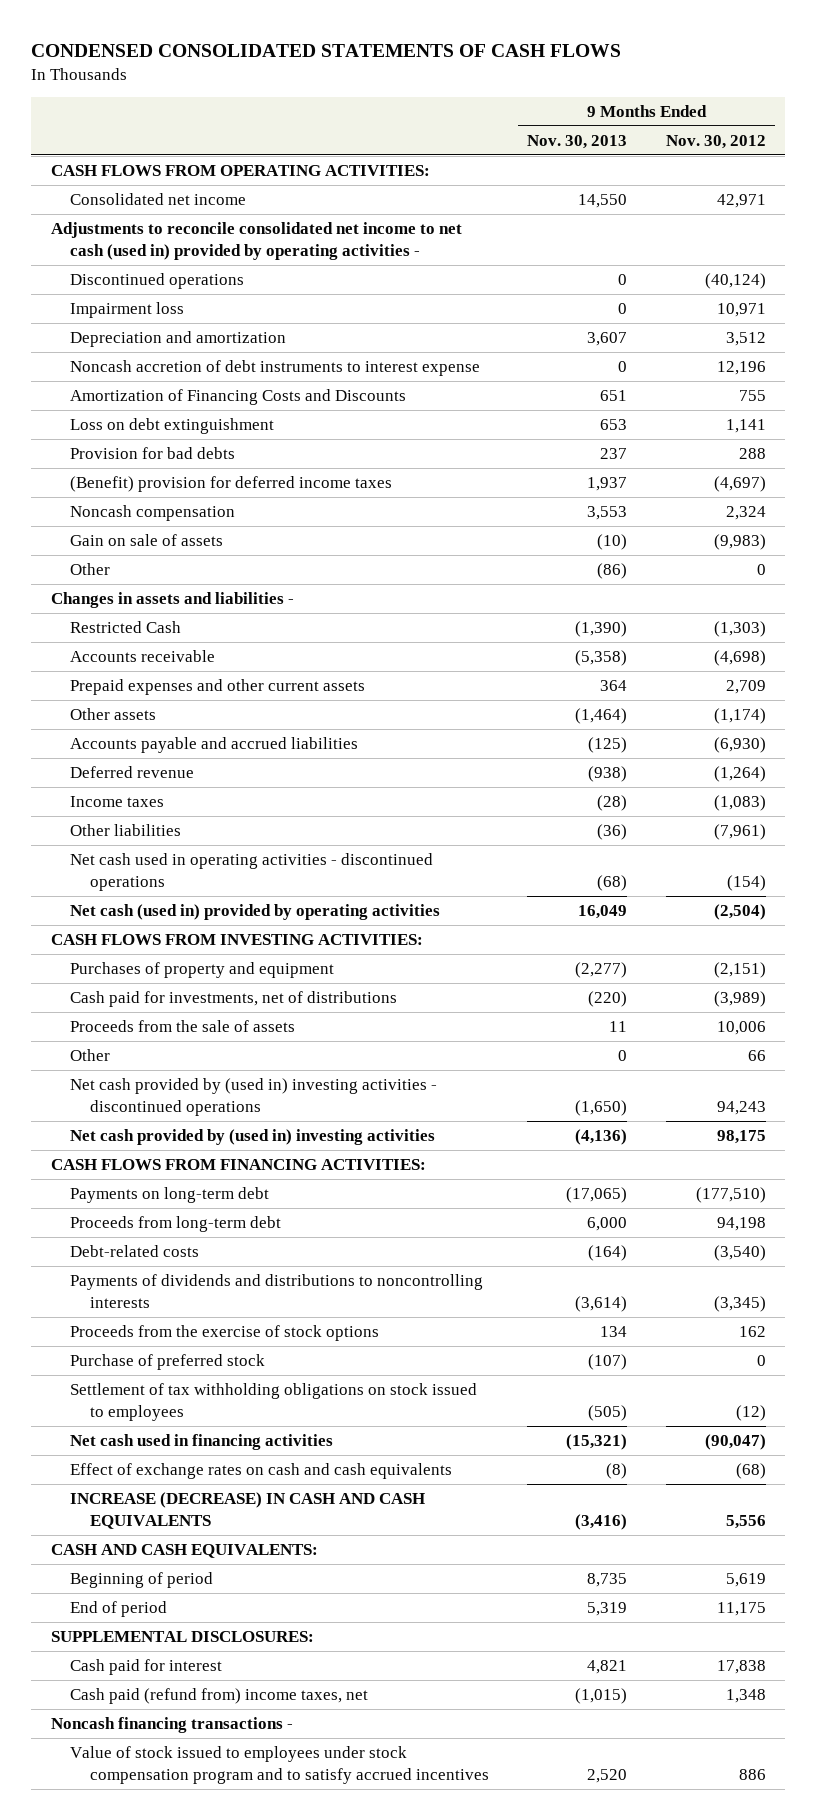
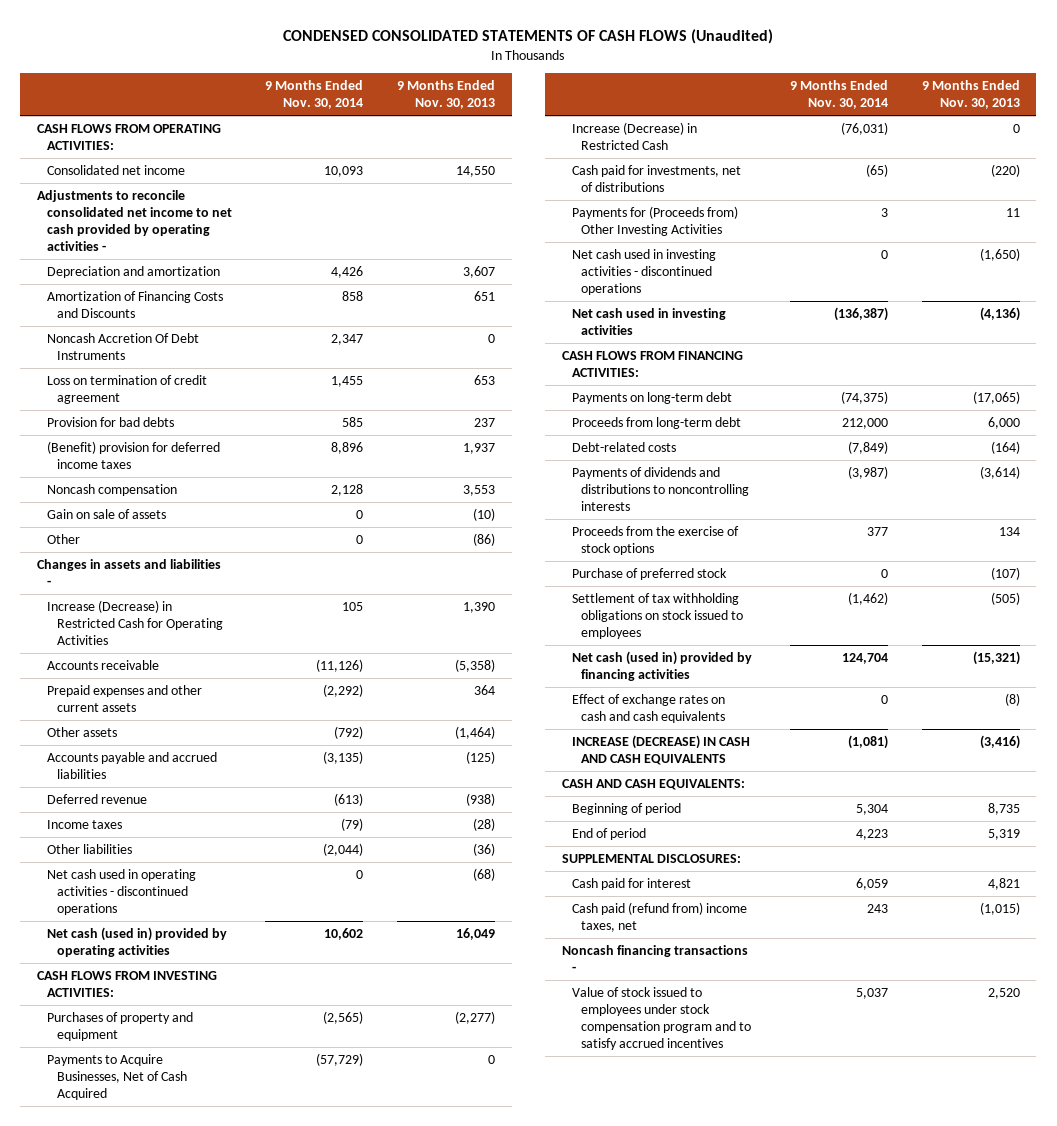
[31,44,622,58] CONDENSED CONSOLIDATED STATEMENTS OF CASH FLOWS -> [283,29,774,45] CONDENSED CONSOLIDATED STATEMENTS OF CASH FLOWS (Unaudited)
[665,134,766,149] Nov. 30, 2012 -> none
none -> [265,79,364,109] 9 Months Ended Nov. 30, 2014
[70,272,245,289] Discontinued operations -> none
[70,301,185,318] Impairment loss -> none
[50,221,462,260] Adjustments to reconcile consolidated net income to net cash (used in) provided by operating activities - -> [37,189,232,251] Adjustments to reconcile consolidated net income to net cash provided by operating activities -
[70,359,481,376] Noncash accretion of debt instruments to interest expense -> none
none -> [46,332,199,360] Noncash Accretion Of Debt Instruments
[70,417,275,434] Loss on debt extinguishment -> [46,374,207,404] Loss on termination of credit agreement
[70,620,182,633] Restricted Cash -> none
none -> [46,599,223,645] Increase (Decrease) in Restricted Cash for Operating Activities
none -> [46,1053,187,1100] Payments to Acquire Businesses, Net of Cash Acquired
none -> [571,121,697,150] Increase (Decrease) in Restricted Cash
[70,1019,296,1032] Proceeds from the sale of assets -> none
[70,1048,111,1061] Other -> none
none -> [571,205,738,236] Payments for (Proceeds from) Other Investing Activities
[70,1077,438,1116] Net cash provided by (used in) investing activities - discontinued operations -> [571,248,716,295] Net cash used in investing activities - discontinued operations
[70,1128,436,1145] Net cash provided by (used in) investing activities -> [571,307,726,335] Net cash used in investing activities
[70,1433,334,1450] Net cash used in financing activities -> [571,650,752,681] Net cash (used in) provided by financing activities

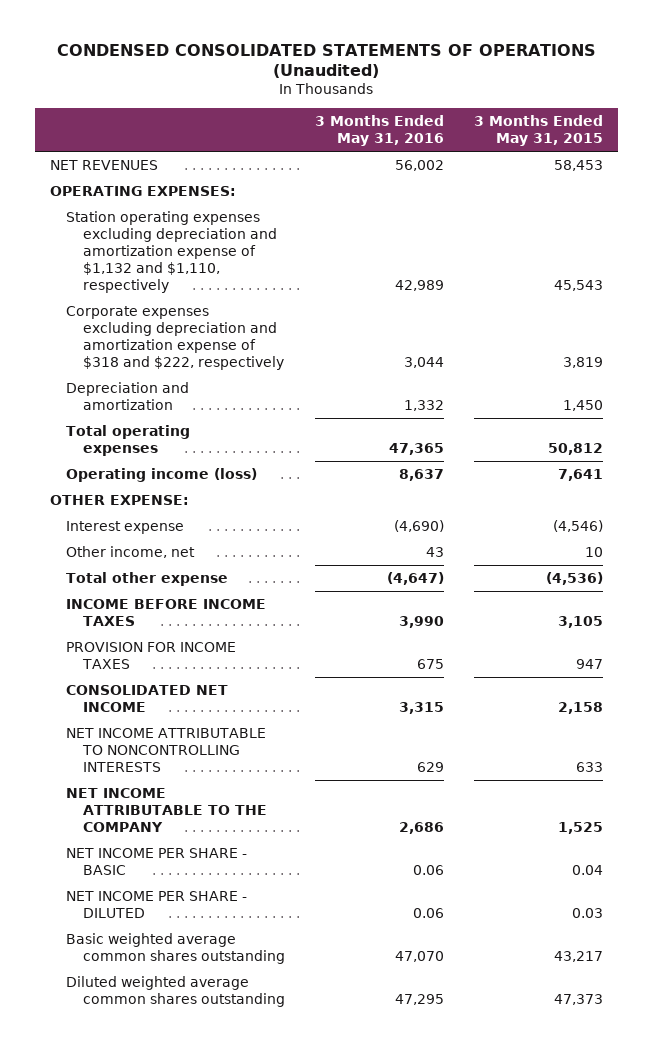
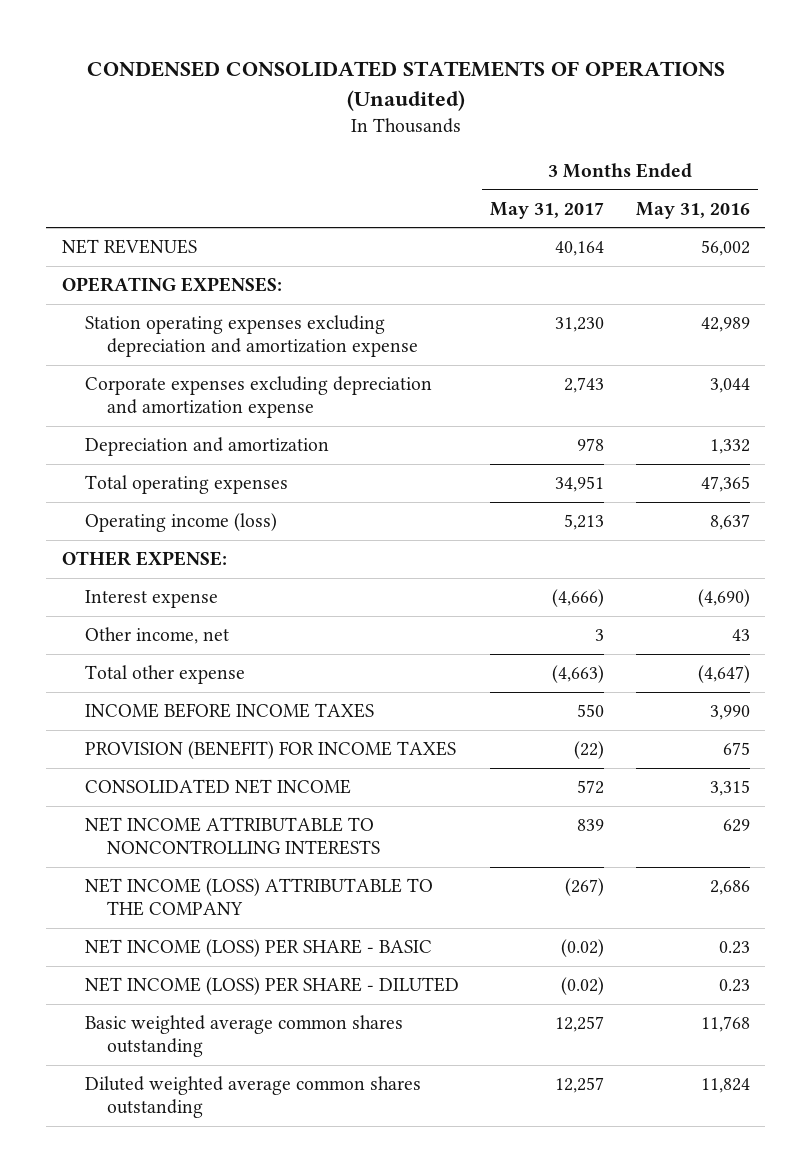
[473,114,603,146] 3 Months Ended May 31, 2015 -> none
none -> [490,201,605,219] May 31, 2017
[66,210,278,293] Station operating expenses excluding depreciation and amortization expense of $1,132 and $1,110, respectively -> [84,315,419,358] Station operating expenses excluding depreciation and amortization expense
[66,305,285,370] Corporate expenses excluding depreciation and amortization expense of $318 and $222, respectively -> [84,376,432,419] Corporate expenses excluding depreciation and amortization expense
[66,641,237,669] PROVISION FOR INCOME TAXES -> [84,741,456,760] PROVISION (BENEFIT) FOR INCOME TAXES
[66,787,268,832] NET INCOME ATTRIBUTABLE TO THE COMPANY -> [84,878,433,917] NET INCOME (LOSS) ATTRIBUTABLE TO THE COMPANY
[66,847,248,875] NET INCOME PER SHARE - BASIC -> [84,939,432,958] NET INCOME (LOSS) PER SHARE - BASIC
[412,864,444,875] 0.06 -> [718,941,750,955] 0.23
[66,890,248,918] NET INCOME PER SHARE - DILUTED -> [84,977,459,996] NET INCOME (LOSS) PER SHARE - DILUTED
[412,907,444,918] 0.06 -> [718,979,750,993] 0.23
[394,950,444,962] 47,070 -> [700,1016,750,1033] 11,768
[394,993,444,1005] 47,295 -> [700,1078,750,1094] 11,824

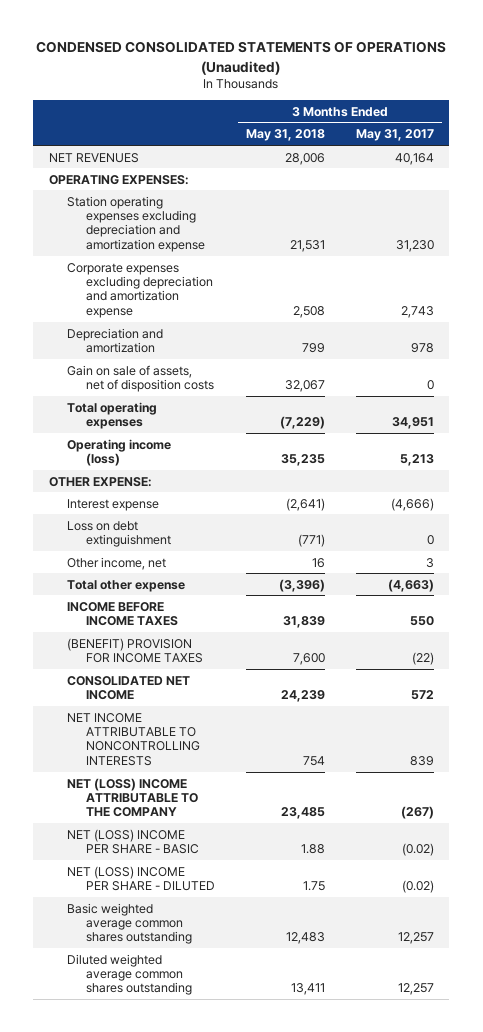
[635,201,750,219] May 31, 2016 -> none
none -> [245,129,325,142] May 31, 2018
none -> [67,364,214,392] Gain on sale of assets, net of disposition costs
none -> [67,520,171,547] Loss on debt extinguishment
[84,741,456,760] PROVISION (BENEFIT) FOR INCOME TAXES -> [67,637,203,663] (BENEFIT) PROVISION FOR INCOME TAXES
[84,878,433,917] NET INCOME (LOSS) ATTRIBUTABLE TO THE COMPANY -> [67,777,198,818] NET (LOSS) INCOME ATTRIBUTABLE TO THE COMPANY
[84,939,432,958] NET INCOME (LOSS) PER SHARE - BASIC -> [67,828,199,854] NET (LOSS) INCOME PER SHARE - BASIC
[84,977,459,996] NET INCOME (LOSS) PER SHARE - DILUTED -> [67,865,215,891] NET (LOSS) INCOME PER SHARE - DILUTED

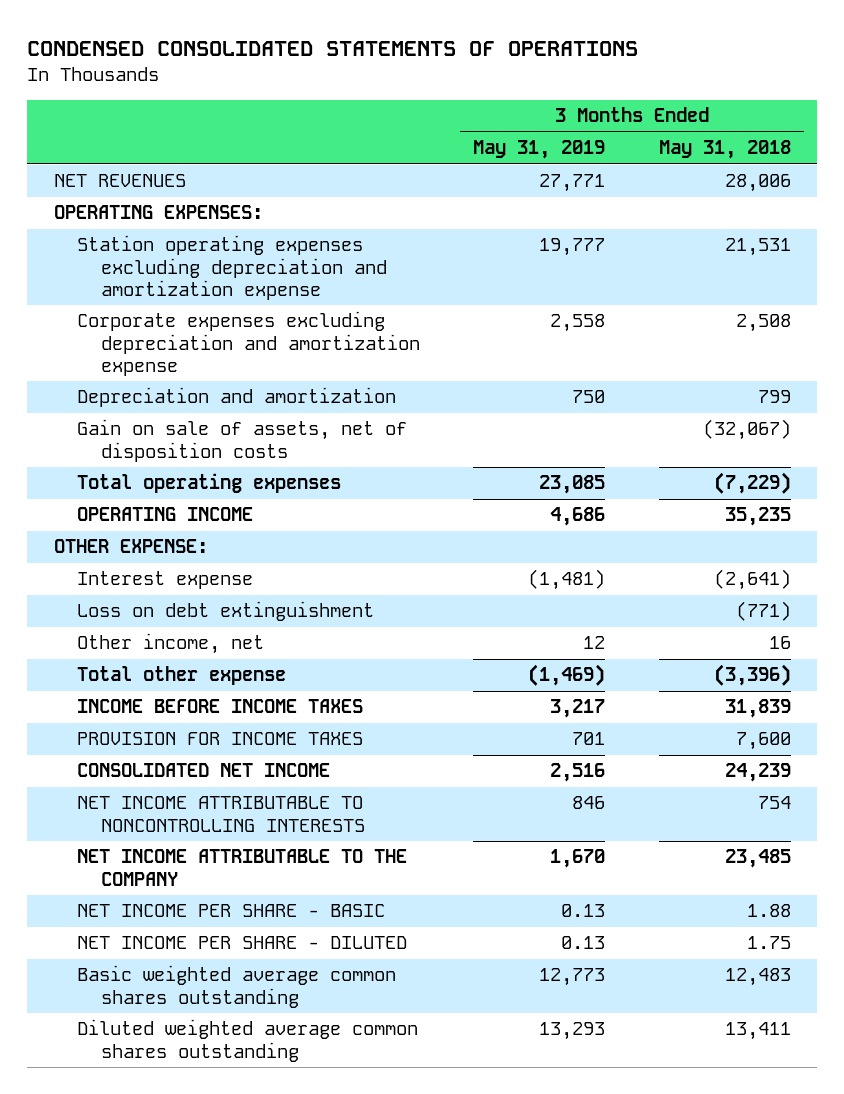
[36,41,447,75] CONDENSED CONSOLIDATED STATEMENTS OF OPERATIONS (Unaudited) -> [26,41,638,57] CONDENSED CONSOLIDATED STATEMENTS OF OPERATIONS
[355,129,434,142] May 31, 2017 -> none
none -> [473,140,606,160] May 31, 2019
[284,379,325,392] 32,067 -> [702,419,791,441] (32,067)
[67,438,172,466] Operating income (loss) -> [77,507,254,522] OPERATING INCOME
[67,637,203,663] (BENEFIT) PROVISION FOR INCOME TAXES -> [77,732,364,746] PROVISION FOR INCOME TAXES
[67,777,198,818] NET (LOSS) INCOME ATTRIBUTABLE TO THE COMPANY -> [77,849,408,886] NET INCOME ATTRIBUTABLE TO THE COMPANY
[67,828,199,854] NET (LOSS) INCOME PER SHARE - BASIC -> [77,904,386,918] NET INCOME PER SHARE - BASIC
[67,865,215,891] NET (LOSS) INCOME PER SHARE - DILUTED -> [77,936,408,950] NET INCOME PER SHARE - DILUTED

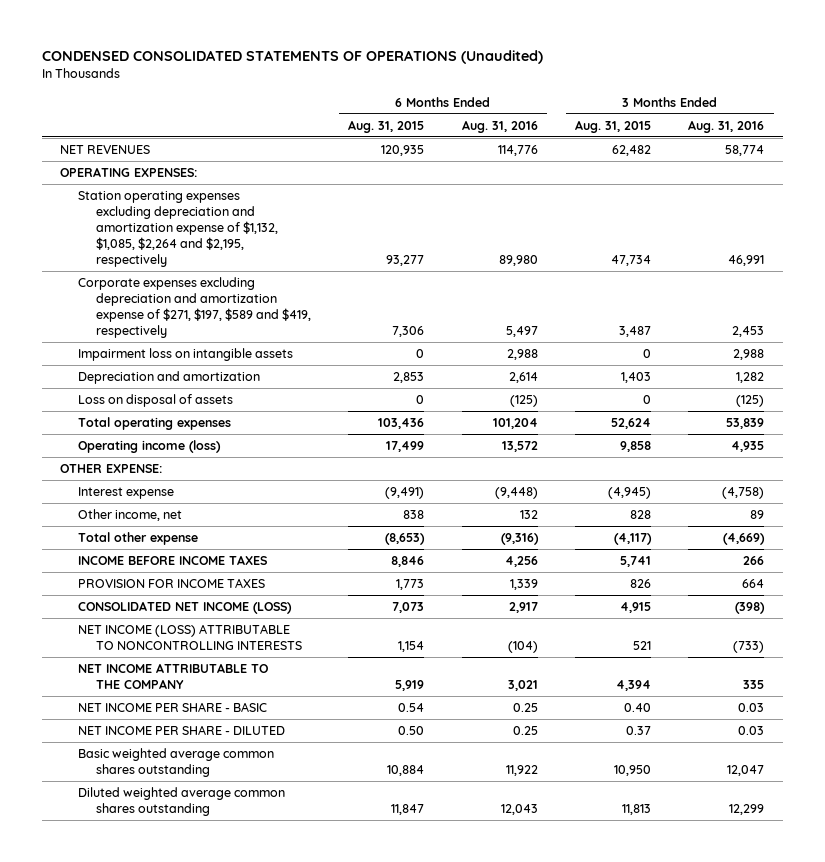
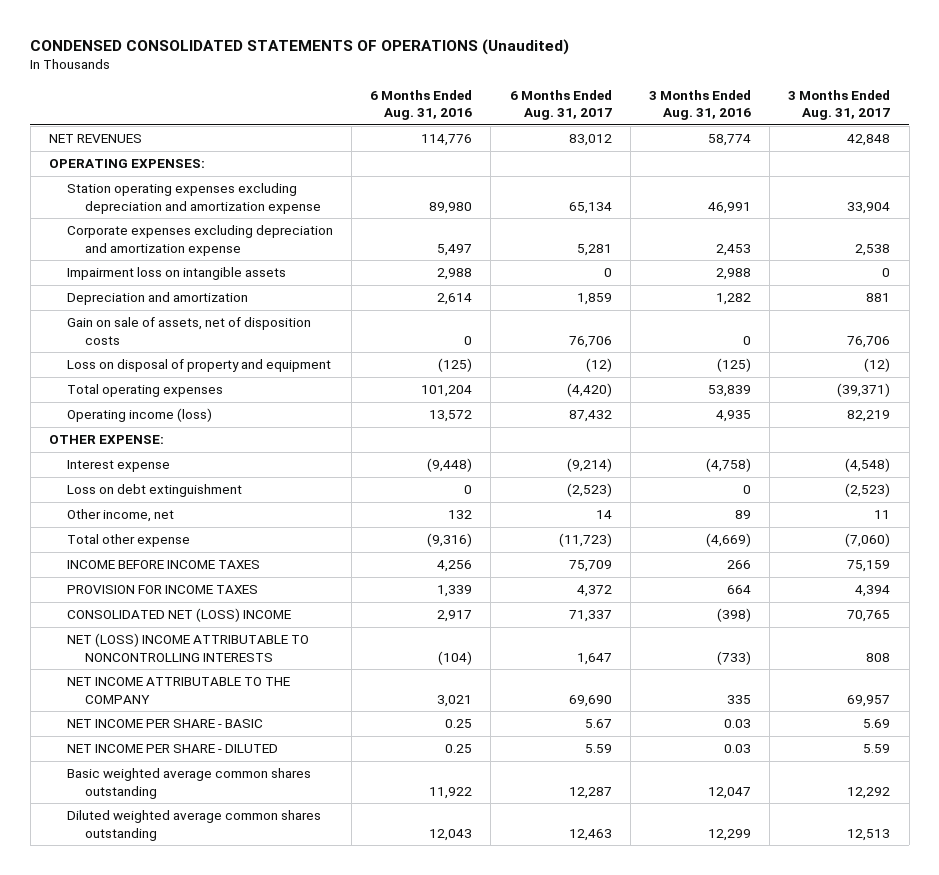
[348,119,425,133] Aug. 31, 2015 -> none
[575,119,652,133] Aug. 31, 2015 -> none
none -> [509,89,612,121] 6 Months Ended Aug. 31, 2017
none -> [788,89,891,121] 3 Months Ended Aug. 31, 2017
[78,190,279,267] Station operating expenses excluding depreciation and amortization expense of $1,132, $1,085, $2,264 and $2,195, respectively -> [66,183,322,214] Station operating expenses excluding depreciation and amortization expense
[78,276,312,338] Corporate expenses excluding depreciation and amortization expense of $271, $197, $589 and $419, respectively -> [66,225,333,256] Corporate expenses excluding depreciation and amortization expense
none -> [66,317,311,345] Gain on sale of assets, net of disposition costs
[78,393,234,407] Loss on disposal of assets -> [66,359,331,373] Loss on disposal of property and equipment
none -> [66,484,242,498] Loss on debt extinguishment
[78,600,293,614] CONSOLIDATED NET INCOME (LOSS) -> [66,608,291,623] CONSOLIDATED NET (LOSS) INCOME
[78,623,303,650] NET INCOME (LOSS) ATTRIBUTABLE TO NONCONTROLLING INTERESTS -> [66,633,309,662] NET (LOSS) INCOME ATTRIBUTABLE TO NONCONTROLLING INTERESTS

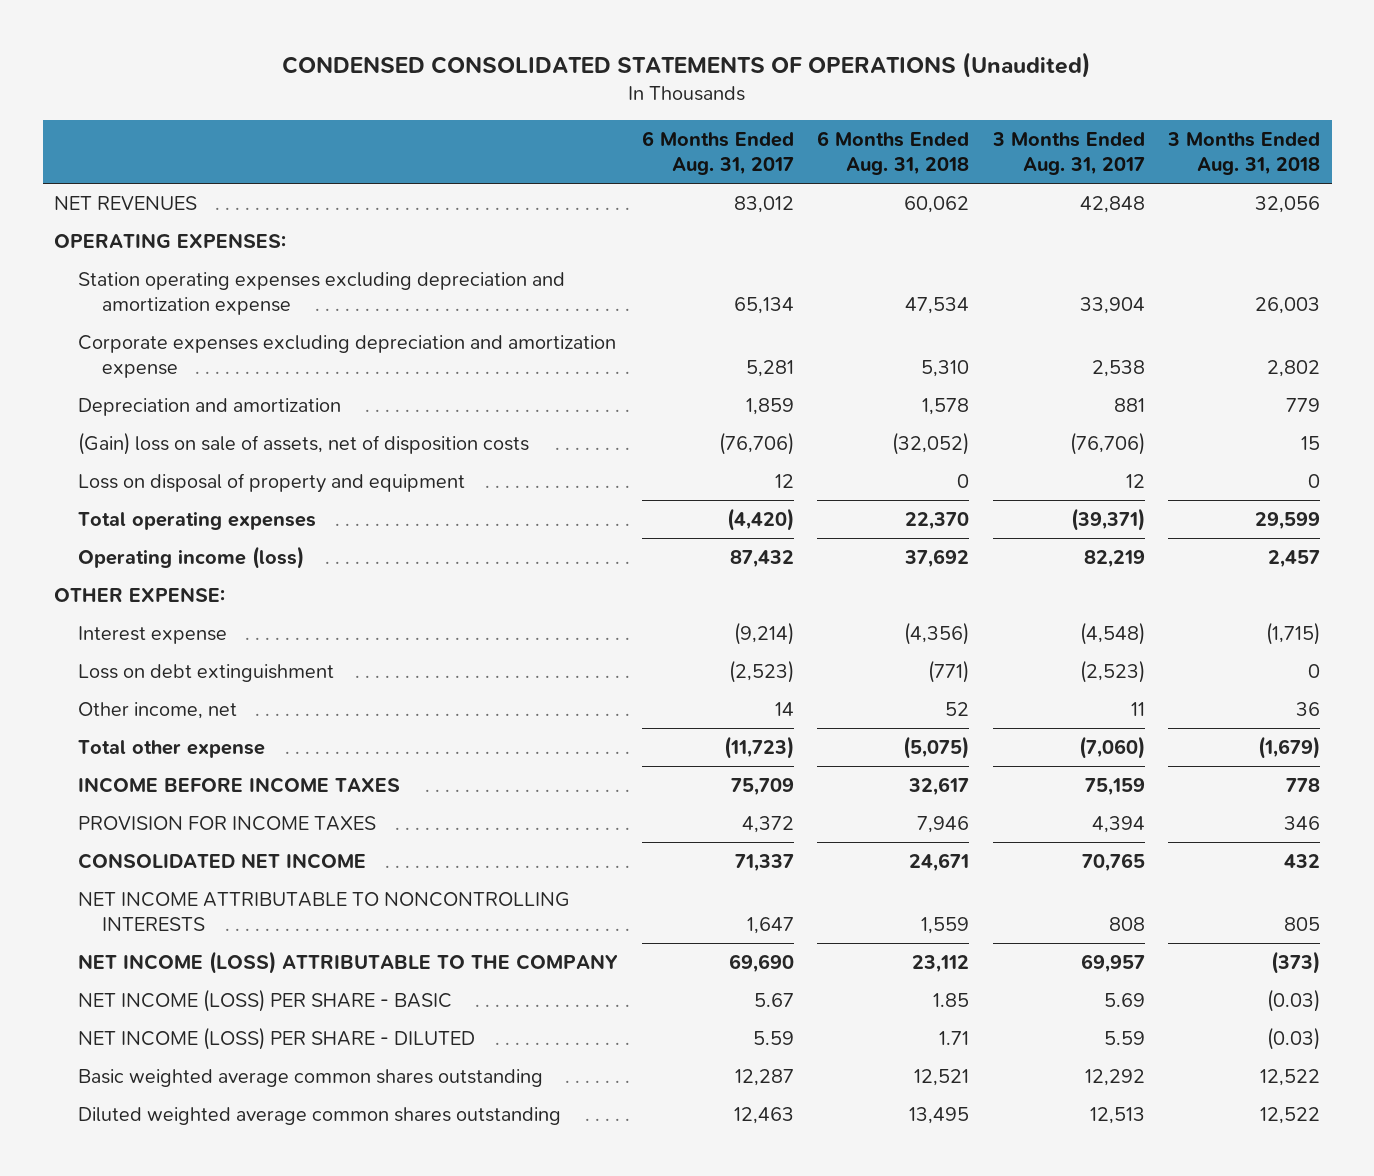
[370,89,473,121] 6 Months Ended Aug. 31, 2016 -> none
[649,89,752,121] 3 Months Ended Aug. 31, 2016 -> none
none -> [817,130,970,176] 6 Months Ended Aug. 31, 2018
none -> [1167,131,1321,176] 3 Months Ended Aug. 31, 2018
[66,267,286,281] Impairment loss on intangible assets -> none
[66,317,311,345] Gain on sale of assets, net of disposition costs -> [78,431,530,455] (Gain) loss on sale of assets, net of disposition costs
[568,335,612,348] 76,706 -> [718,431,794,455] (76,706)
[847,335,891,348] 76,706 -> [1069,431,1145,455] (76,706)
[585,358,612,373] (12) -> [774,473,794,488] 12
[864,358,891,373] (12) -> [1125,473,1145,488] 12
[66,608,291,623] CONSOLIDATED NET (LOSS) INCOME -> [78,852,367,869] CONSOLIDATED NET INCOME
[66,633,309,662] NET (LOSS) INCOME ATTRIBUTABLE TO NONCONTROLLING INTERESTS -> [78,891,571,931] NET INCOME ATTRIBUTABLE TO NONCONTROLLING INTERESTS
[66,677,290,704] NET INCOME ATTRIBUTABLE TO THE COMPANY -> [78,950,619,974] NET INCOME (LOSS) ATTRIBUTABLE TO THE COMPANY
[66,719,263,729] NET INCOME PER SHARE - BASIC -> [78,988,453,1012] NET INCOME (LOSS) PER SHARE - BASIC
[66,744,278,754] NET INCOME PER SHARE - DILUTED -> [78,1026,476,1050] NET INCOME (LOSS) PER SHARE - DILUTED

